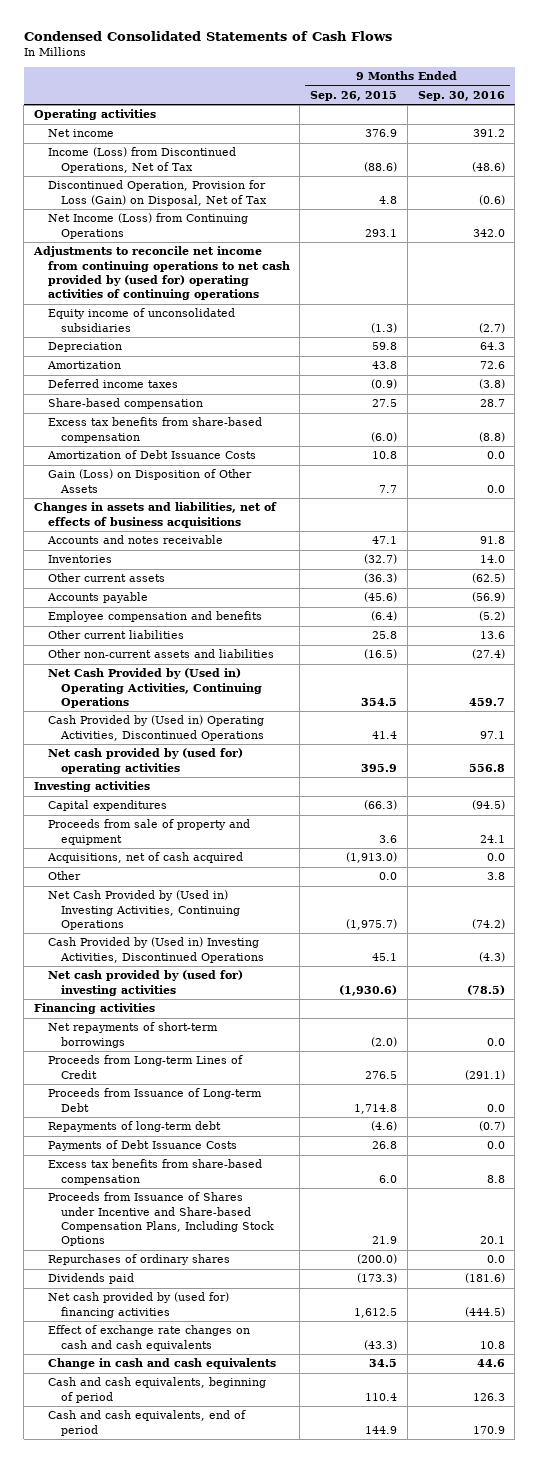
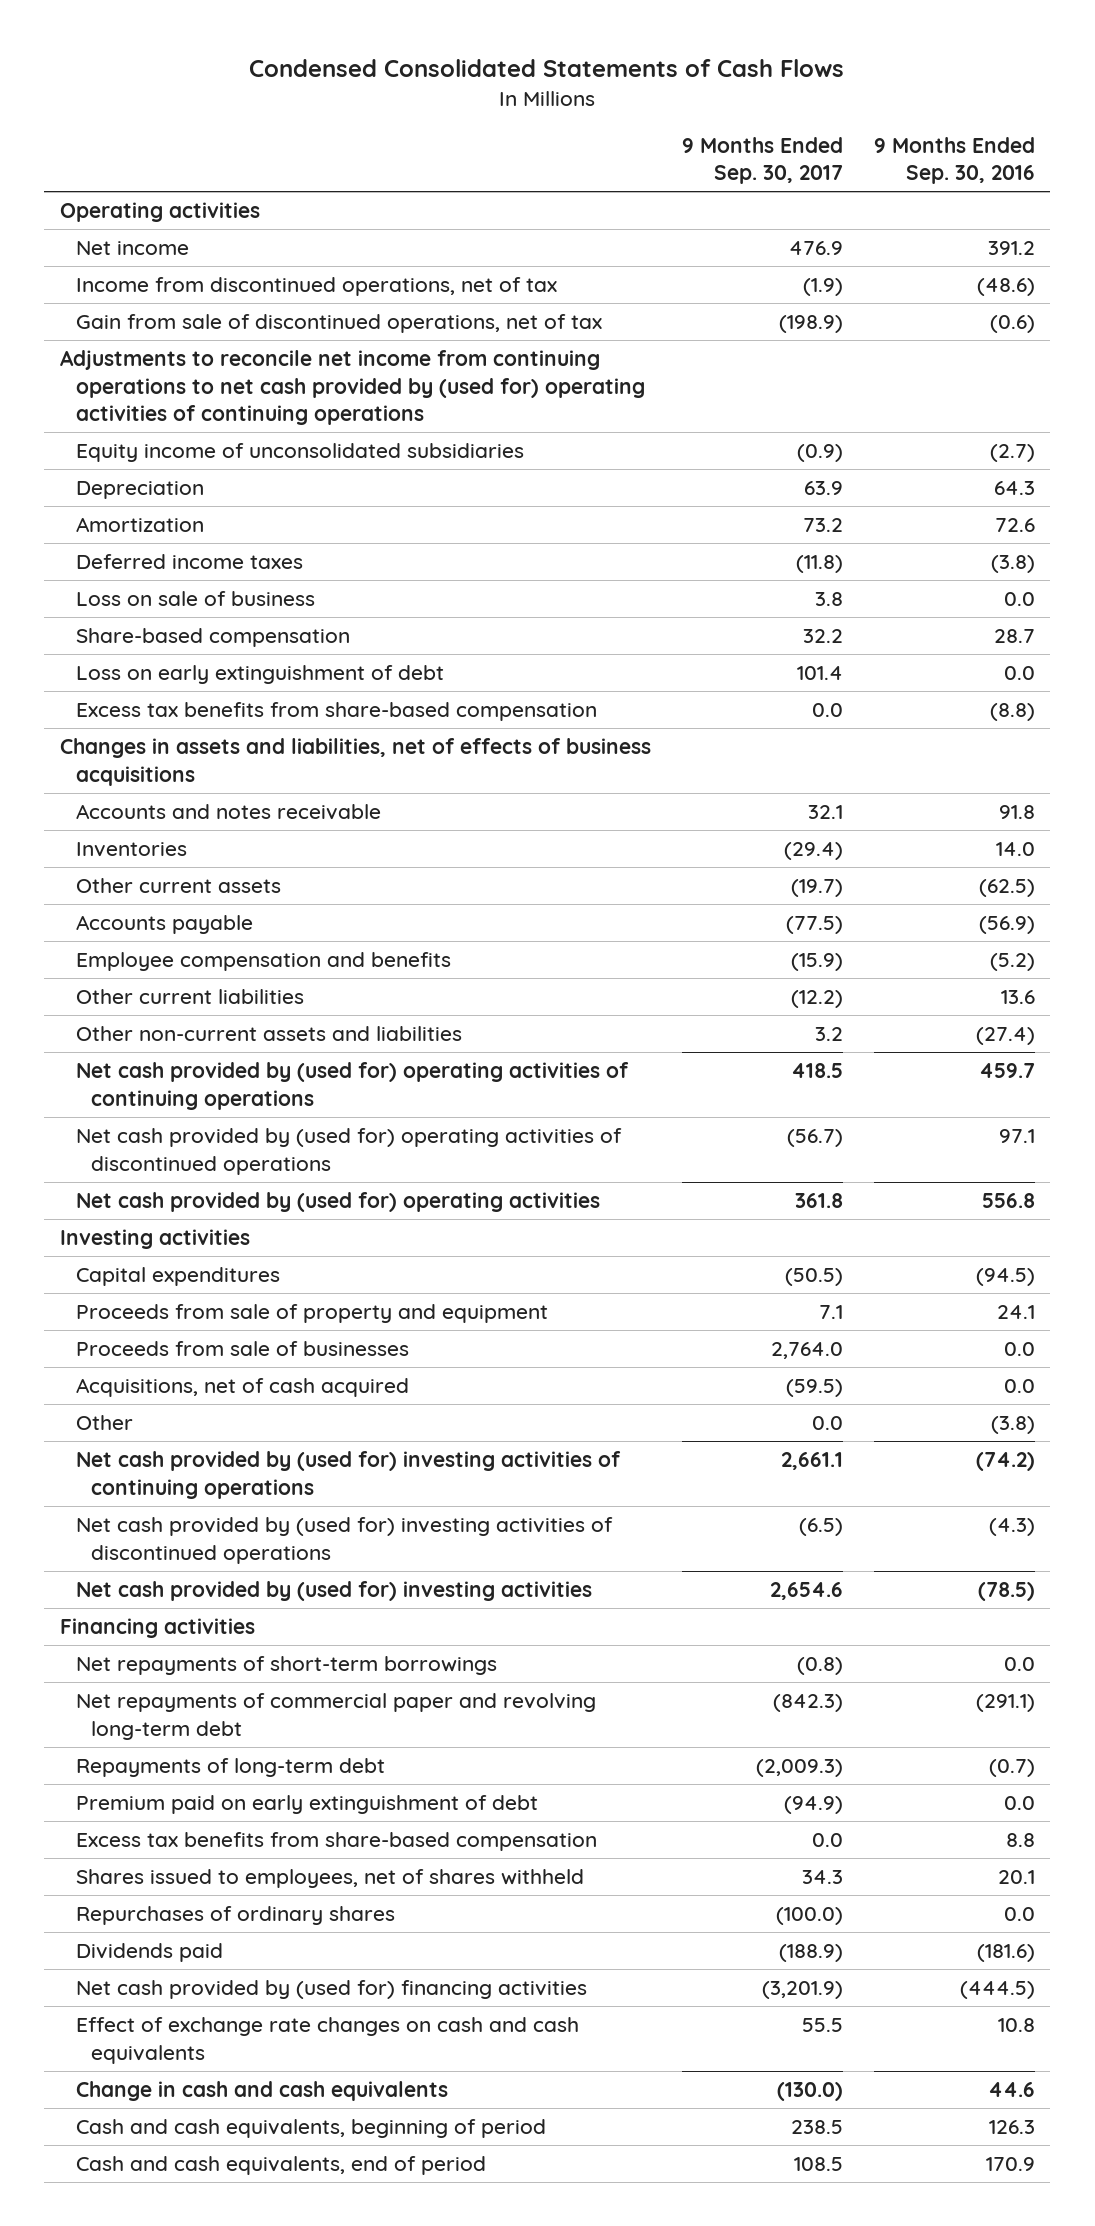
[310,90,398,101] Sep. 26, 2015 -> none
none -> [681,136,843,185] 9 Months Ended Sep. 30, 2017
[47,213,248,239] Net Income (Loss) from Continuing Operations -> none
[47,147,236,173] Income (Loss) from Discontinued Operations, Net of Tax -> [75,277,557,297] Income from discontinued operations, net of tax
[47,180,267,206] Discontinued Operation, Provision for Loss (Gain) on Disposal, Net of Tax -> [75,314,602,334] Gain from sale of discontinued operations, net of tax
none -> [75,591,315,607] Loss on sale of business
none -> [75,665,444,685] Loss on early extinguishment of debt
[46,450,256,460] Amortization of Debt Issuance Costs -> none
[47,469,252,493] Gain (Loss) on Disposition of Other Assets -> none
[47,668,262,708] Net Cash Provided by (Used in) Operating Activities, Continuing Operations -> [75,1062,629,1110] Net cash provided by (used for) operating activities of continuing operations
[47,715,264,741] Cash Provided by (Used in) Operating Activities, Discontinued Operations -> [75,1128,622,1175] Net cash provided by (used for) operating activities of discontinued operations
none -> [75,1341,409,1357] Proceeds from sale of businesses
[486,872,505,881] 3.8 -> [990,1416,1035,1435] (3.8)
[47,890,240,930] Net Cash Provided by (Used in) Investing Activities, Continuing Operations -> [75,1451,621,1499] Net cash provided by (used for) investing activities of continuing operations
[47,937,264,963] Cash Provided by (Used in) Investing Activities, Discontinued Operations -> [75,1517,613,1564] Net cash provided by (used for) investing activities of discontinued operations
[47,1088,262,1112] Proceeds from Issuance of Long-term Debt -> none
[47,1055,243,1079] Proceeds from Long-term Lines of Credit -> [75,1693,596,1740] Net repayments of commercial paper and revolving long-term debt
[47,1140,237,1152] Payments of Debt Issuance Costs -> none
none -> [75,1795,538,1815] Premium paid on early extinguishment of debt
[47,1192,274,1247] Proceeds from Issuance of Shares under Incentive and Share-based Compensation Plans, Including Stock Options -> [75,1869,584,1889] Shares issued to employees, net of shares withheld

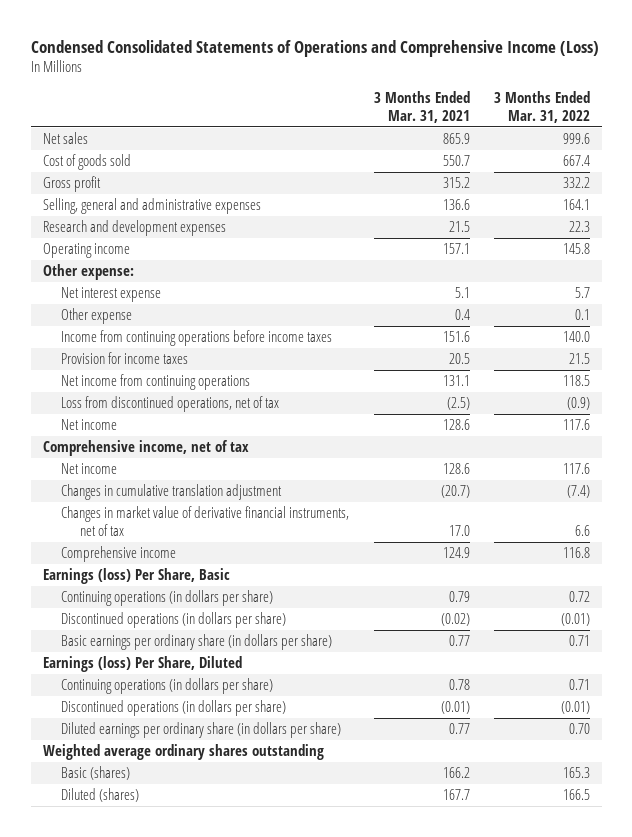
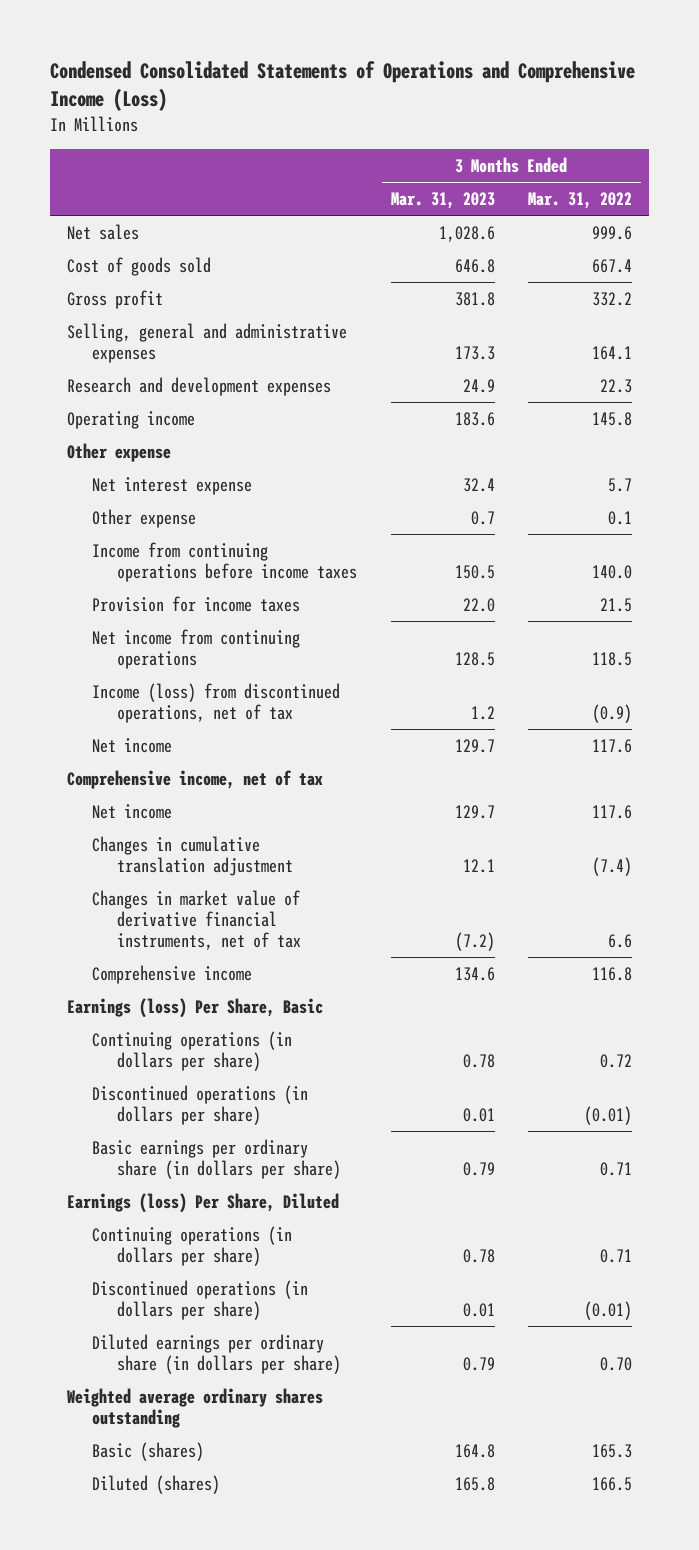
[373,90,470,123] 3 Months Ended Mar. 31, 2021 -> none
none -> [390,192,495,210] Mar. 31, 2023
[42,264,134,281] Other expense: -> [66,443,171,463] Other expense
[61,396,280,413] Loss from discontinued operations, net of tax -> [91,683,340,724] Income (loss) from discontinued operations, net of tax

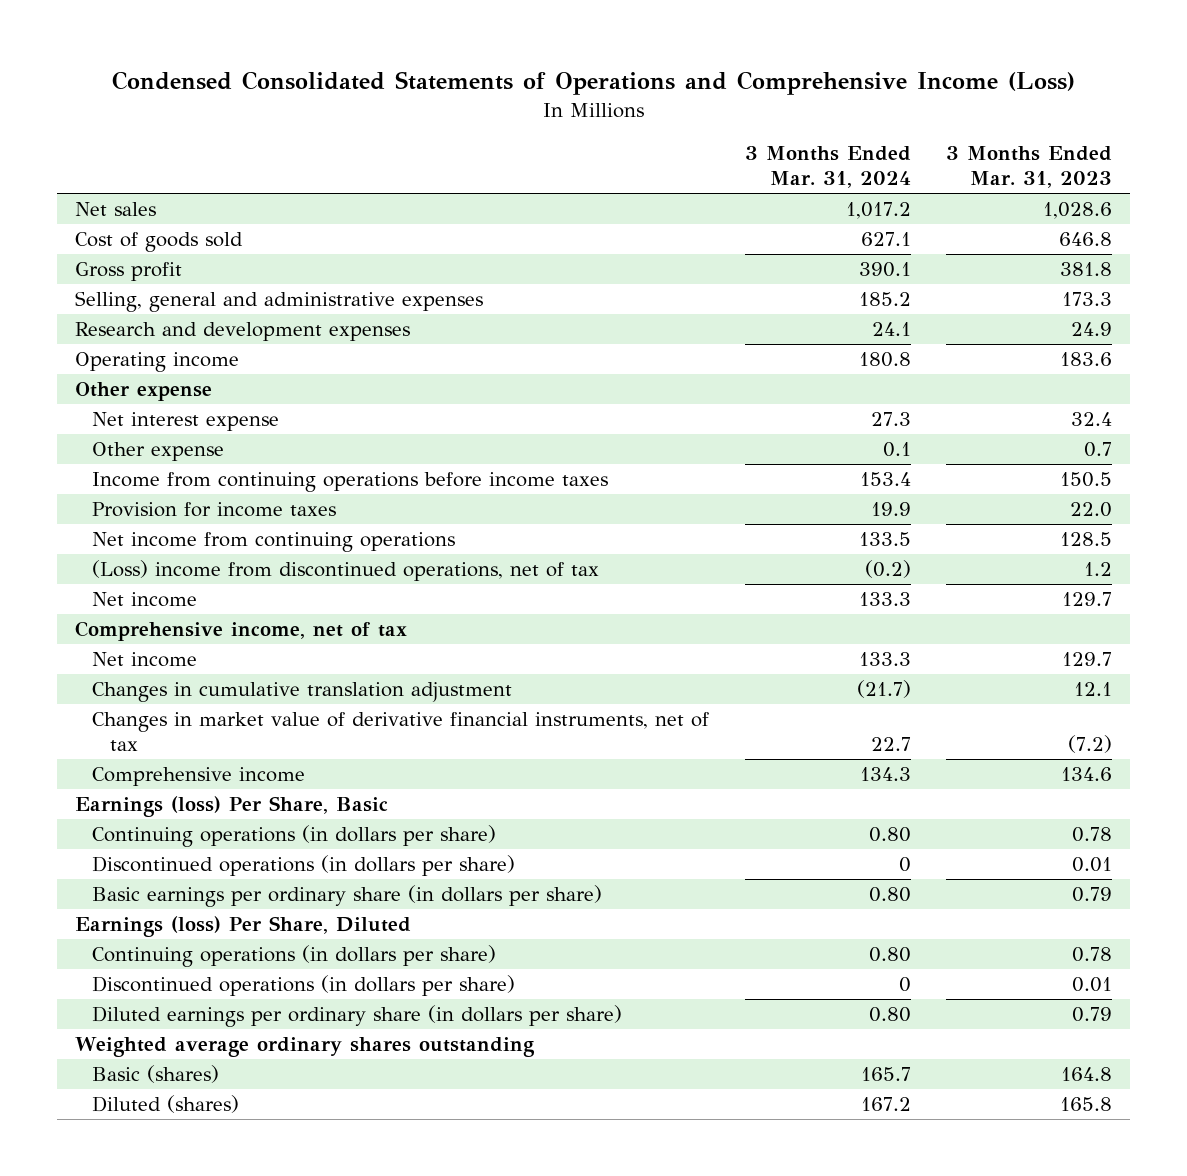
[528,192,633,210] Mar. 31, 2022 -> none
none -> [744,146,911,188] 3 Months Ended Mar. 31, 2024
[91,683,340,724] Income (loss) from discontinued operations, net of tax -> [92,560,600,582] (Loss) income from discontinued operations, net of tax

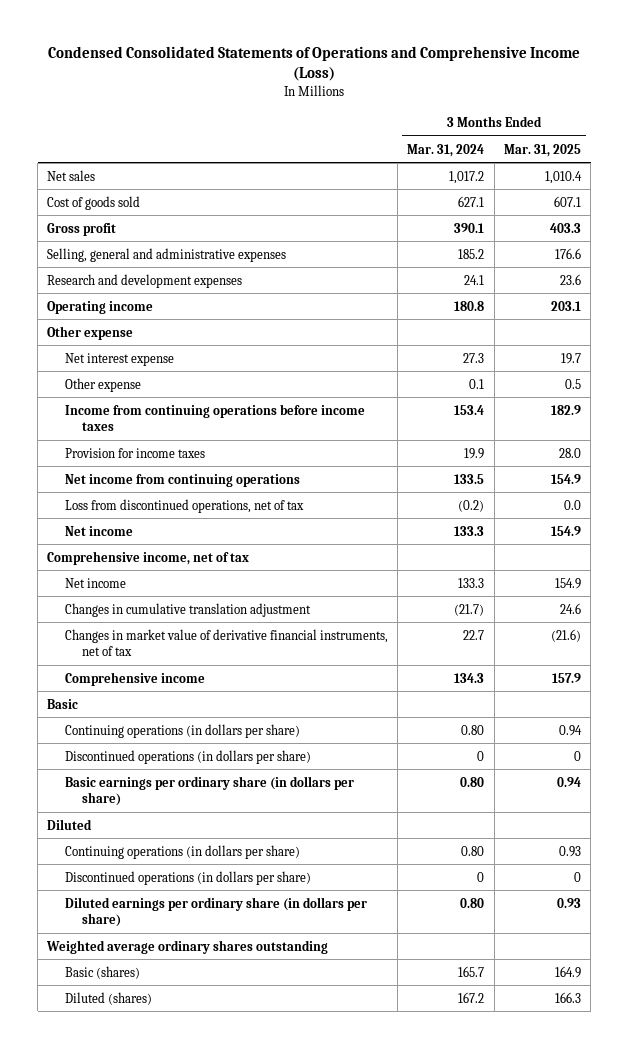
[946,146,1113,188] 3 Months Ended Mar. 31, 2023 -> none
none -> [504,143,582,157] Mar. 31, 2025
[92,560,600,582] (Loss) income from discontinued operations, net of tax -> [64,498,304,513] Loss from discontinued operations, net of tax
[74,796,388,818] Earnings (loss) Per Share, Basic -> [47,698,79,709] Basic
[74,916,411,938] Earnings (loss) Per Share, Diluted -> [47,818,93,830] Diluted

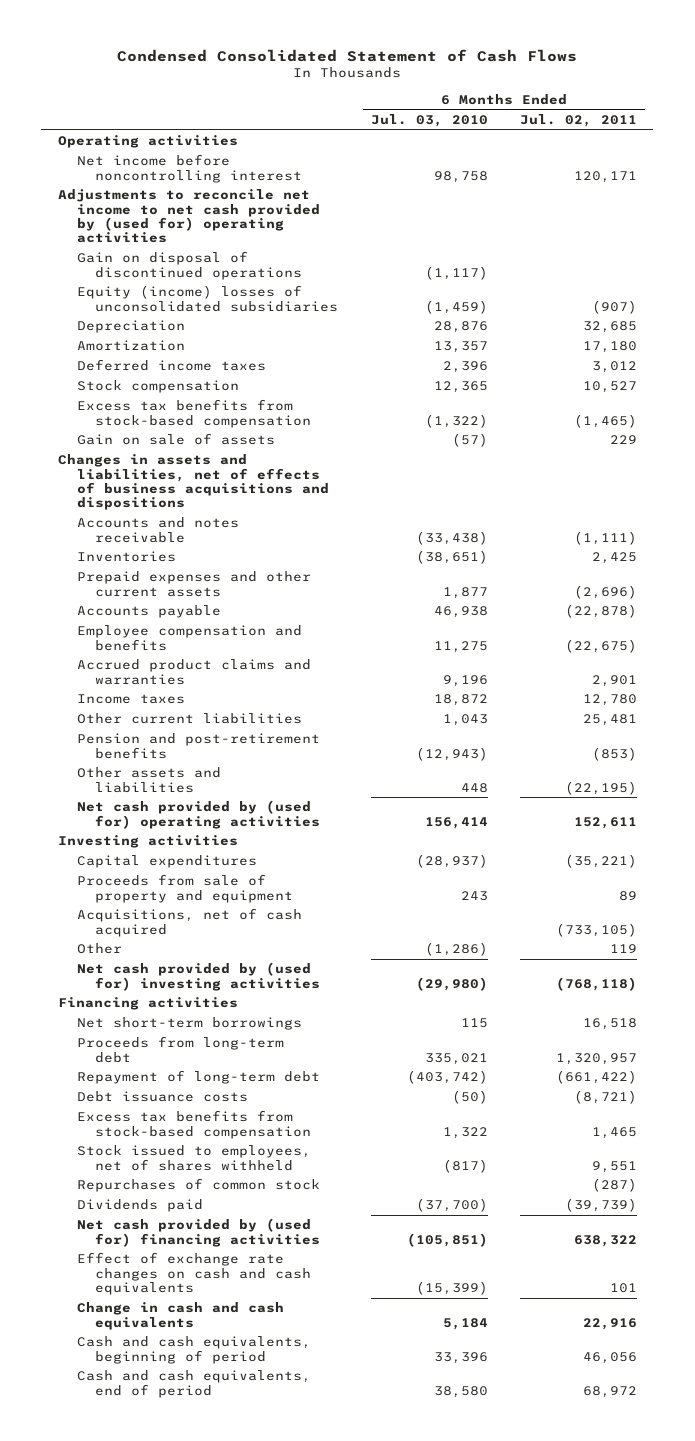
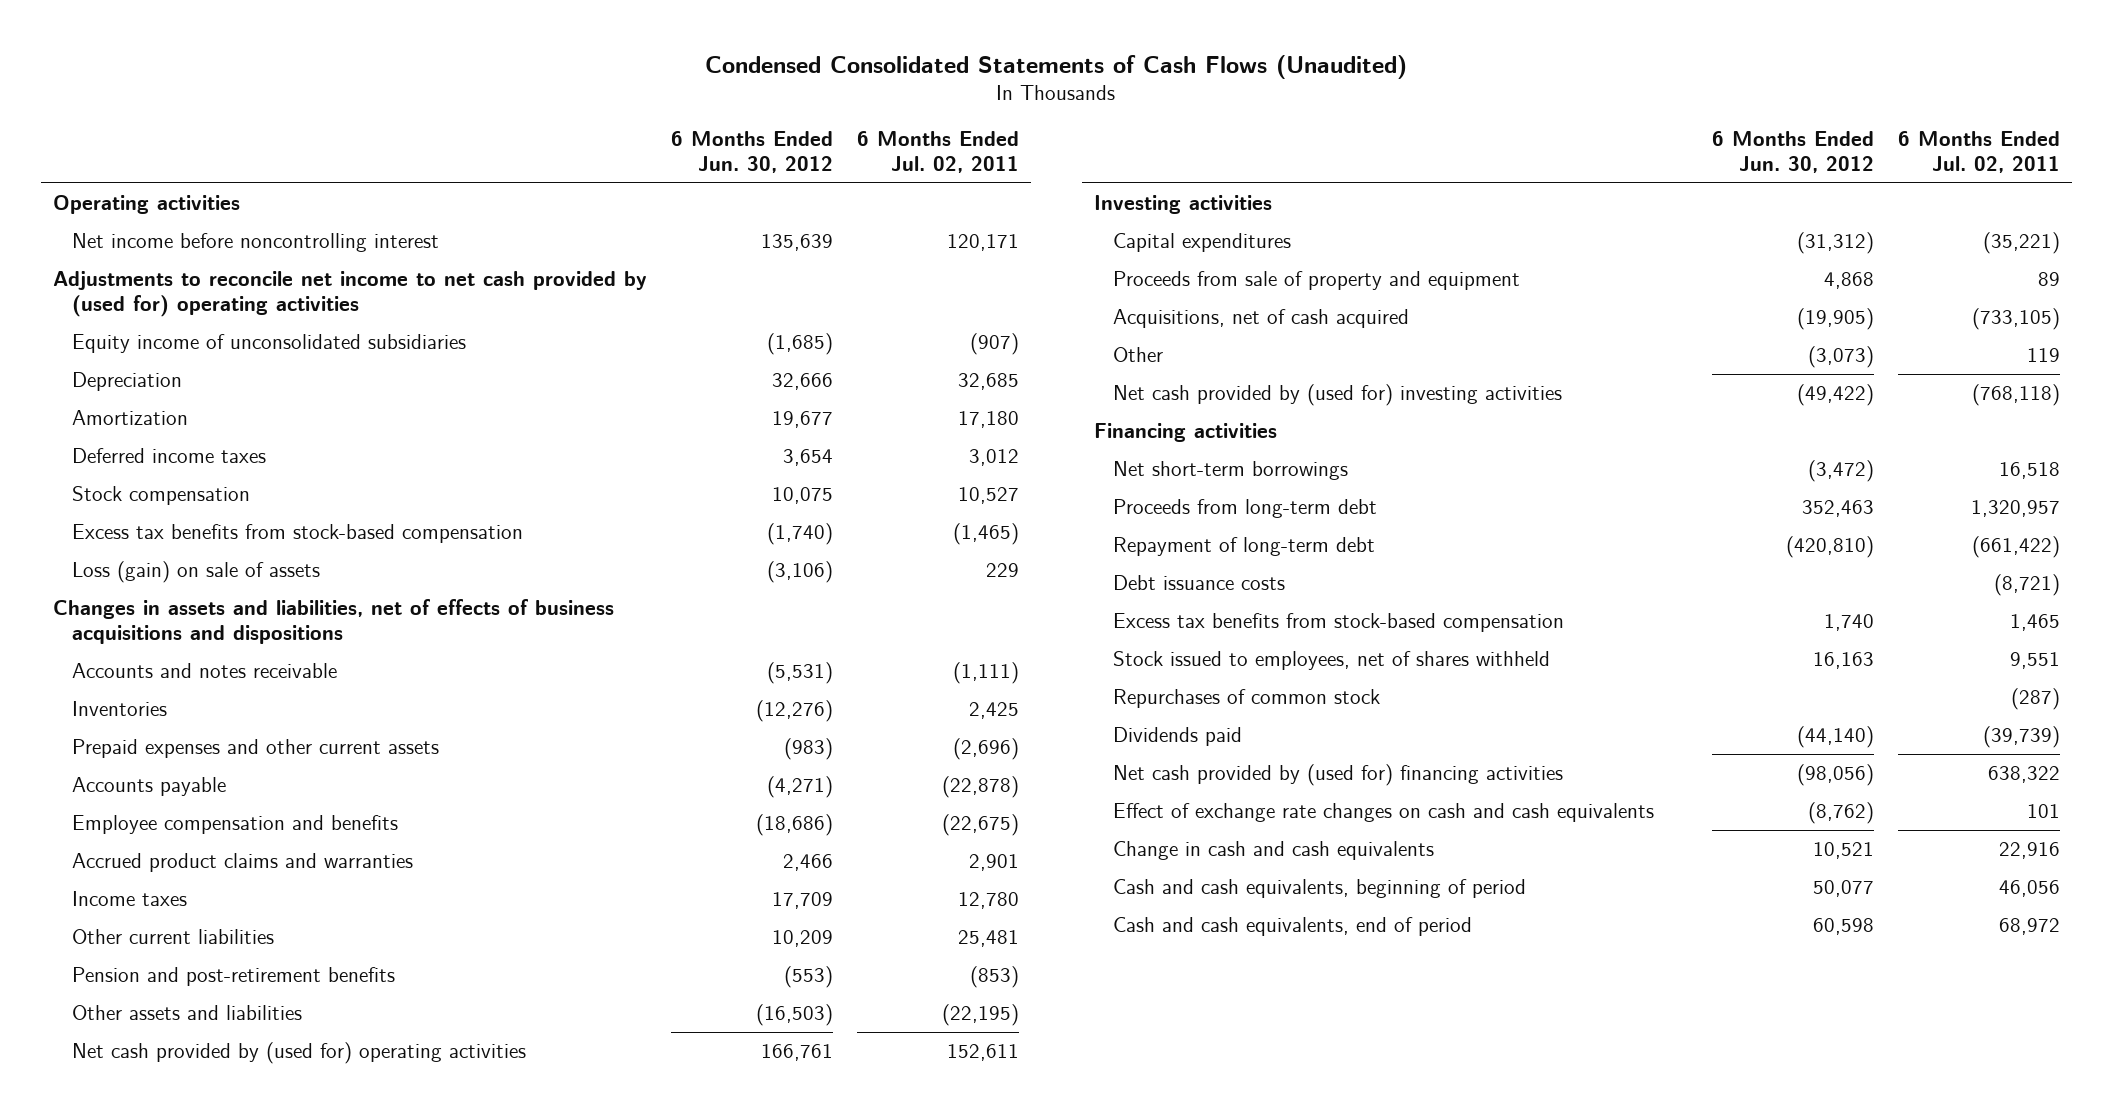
[117,48,578,62] Condensed Consolidated Statement of Cash Flows -> [705,54,1408,79] Condensed Consolidated Statements of Cash Flows (Unaudited)
[370,114,488,128] Jul. 03, 2010 -> none
none -> [671,131,834,174] 6 Months Ended Jun. 30, 2012
[76,251,303,280] Gain on disposal of discontinued operations -> none
[76,285,339,312] Equity (income) losses of unconsolidated subsidiaries -> [72,333,467,353] Equity income of unconsolidated subsidiaries
[76,433,275,446] Gain on sale of assets -> [72,560,321,583] Loss (gain) on sale of assets

